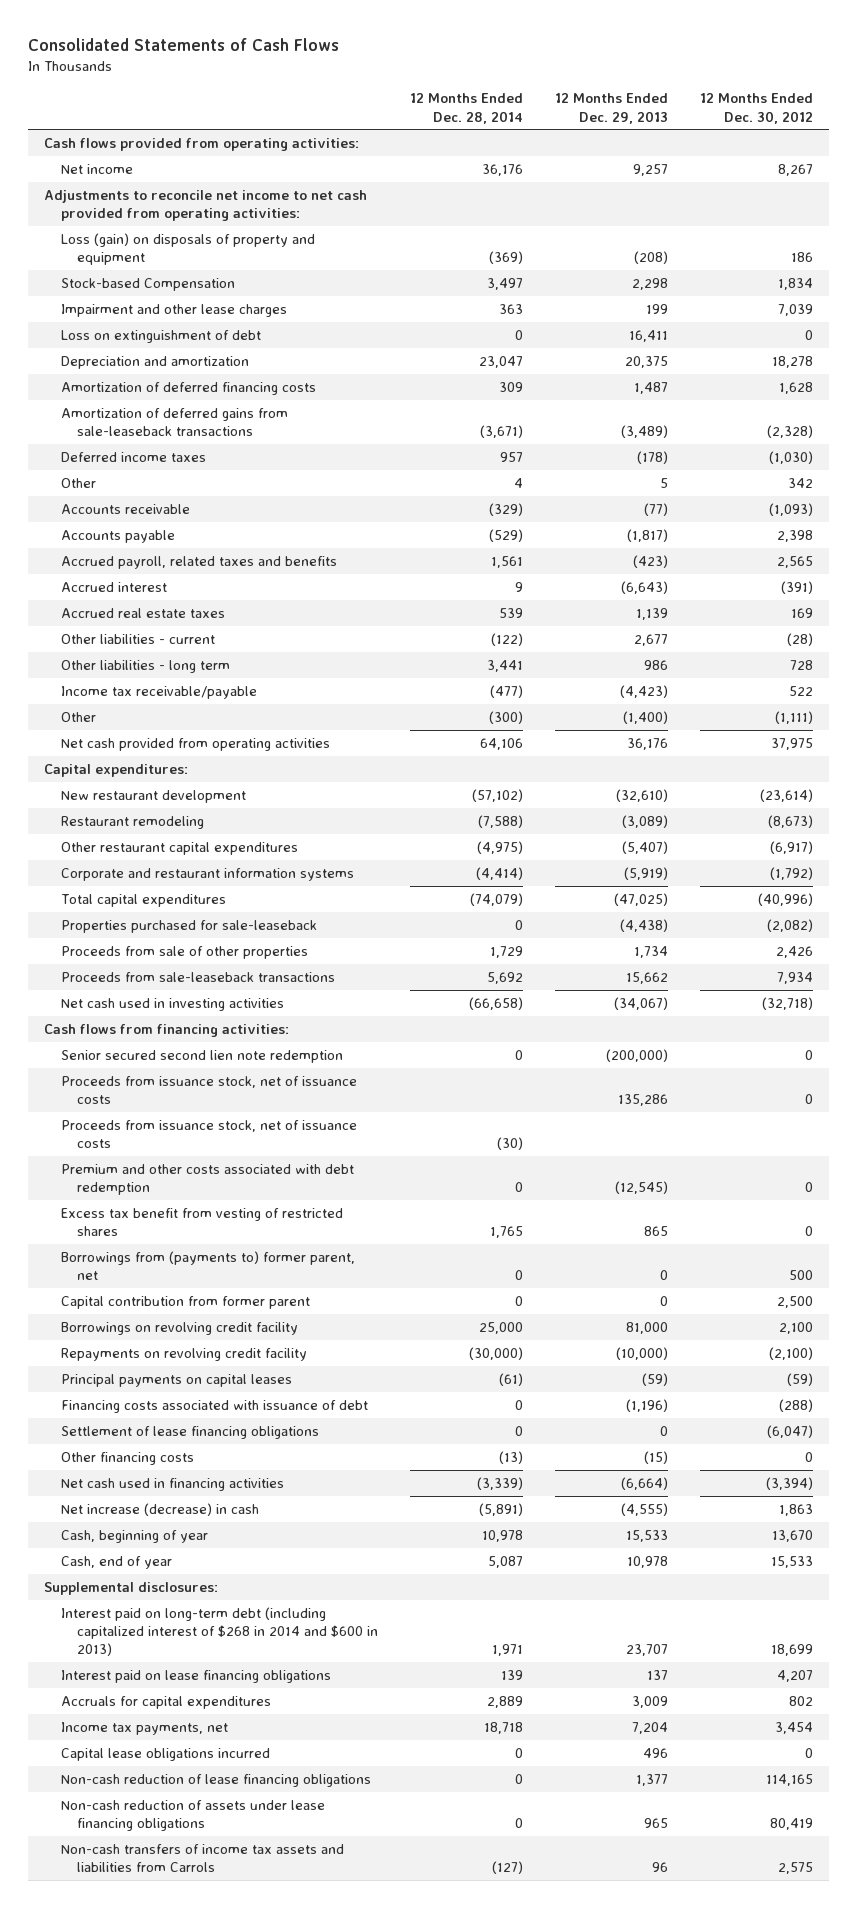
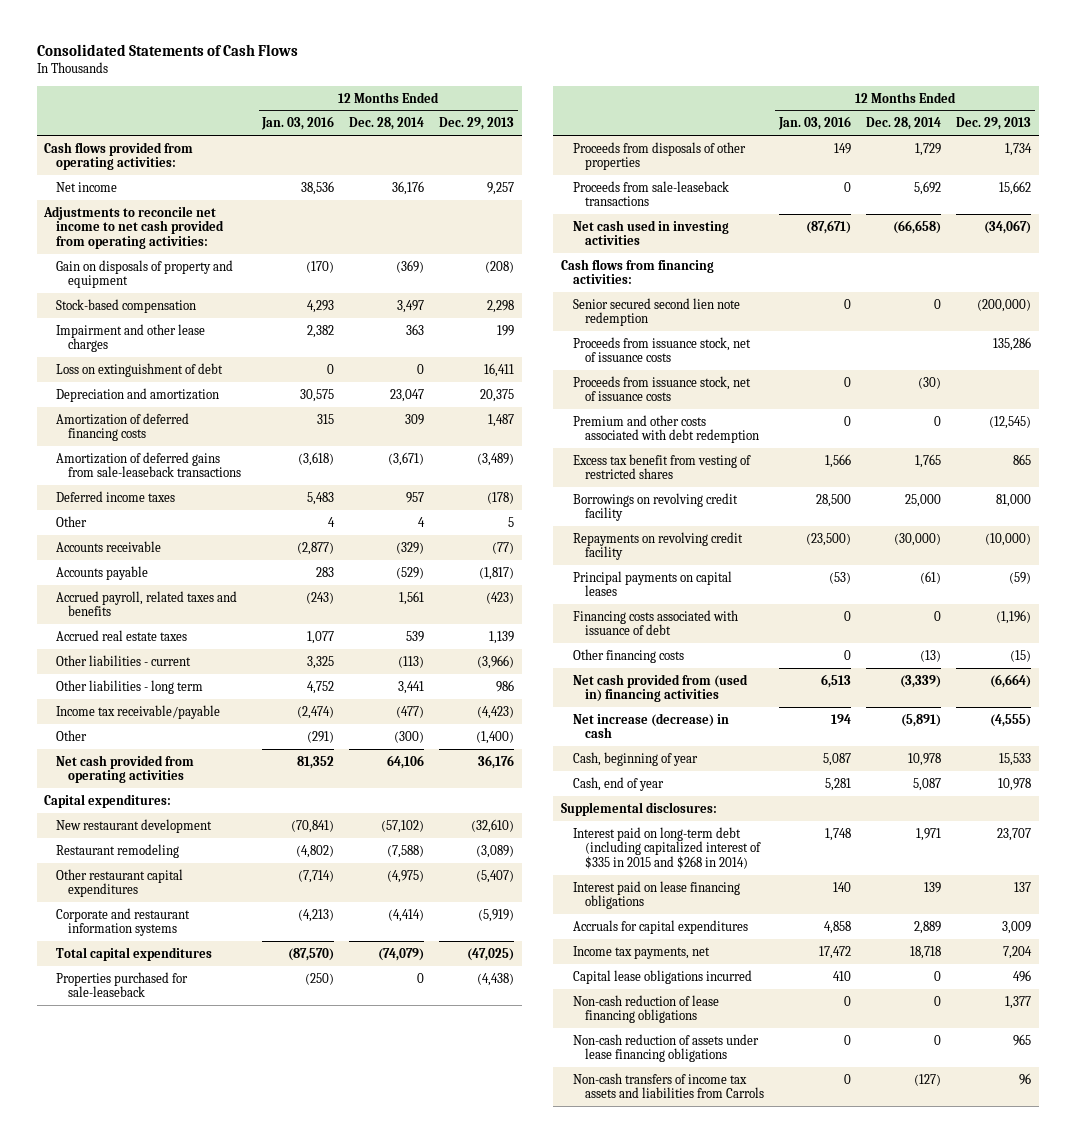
[700,93,814,124] 12 Months Ended Dec. 30, 2012 -> none
none -> [261,116,335,131] Jan. 03, 2016
[60,232,315,266] Loss (gain) on disposals of property and equipment -> [56,259,234,289] Gain on disposals of property and equipment
[60,277,235,291] Stock-based Compensation -> [56,298,197,313] Stock-based compensation
[60,581,167,592] Accrued interest -> none
[491,632,524,646] (122) -> [398,655,425,668] (113)
[634,633,669,646] 2,677 -> [477,654,515,669] (3,966)
[60,945,308,959] Proceeds from sale of other properties -> [572,141,746,171] Proceeds from disposals of other properties
[60,1250,355,1281] Borrowings from (payments to) former parent, net -> none
[60,1295,310,1309] Capital contribution from former parent -> none
[60,1425,319,1439] Settlement of lease financing obligations -> none
[60,1477,284,1491] Net cash used in financing activities -> [572,673,748,703] Net cash provided from (used in) financing activities
[60,1606,378,1657] Interest paid on long-term debt (including capitalized interest of $268 in 2014 and $600 in 2013) -> [572,826,761,869] Interest paid on long-term debt (including capitalized interest of $335 in 2015 and $268 in 2014)

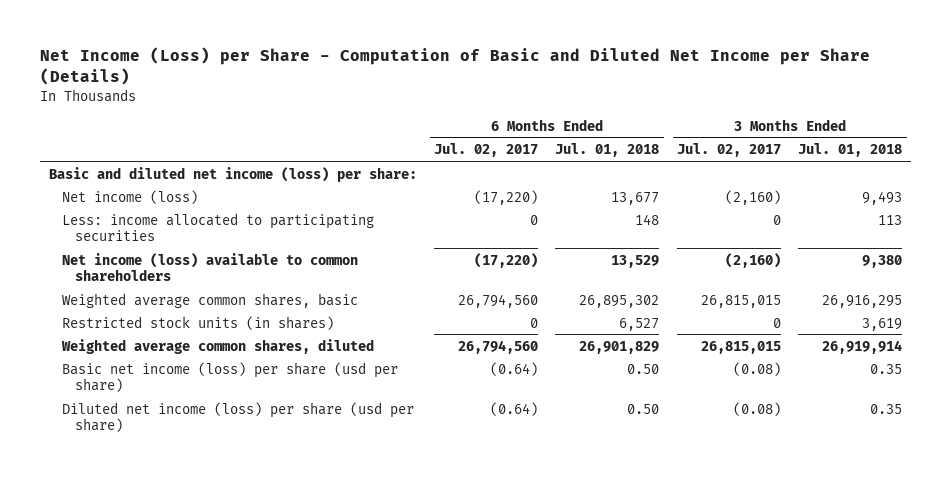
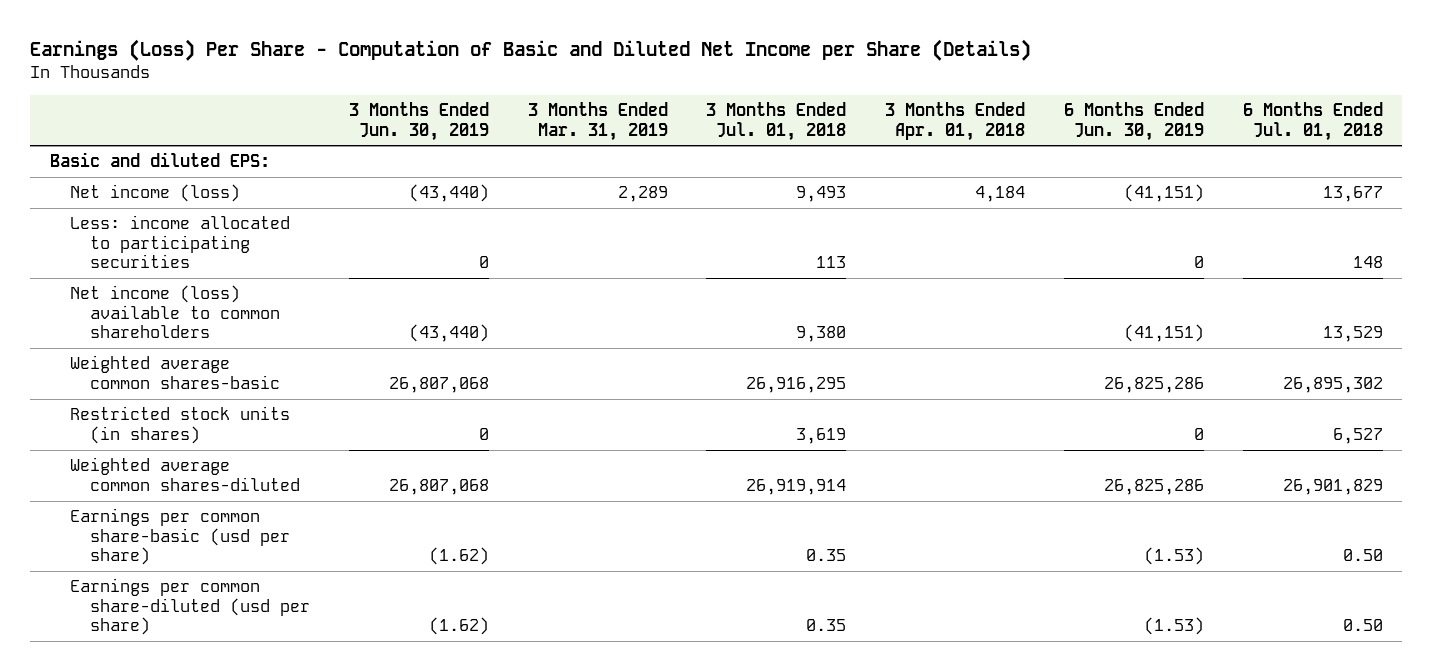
[39,47,870,86] Net Income (Loss) per Share - Computation of Basic and Diluted Net Income per Share (Details) -> [30,38,1032,61] Earnings (Loss) Per Share - Computation of Basic and Diluted Net Income per Share (Details)
[434,143,539,158] Jul. 02, 2017 -> none
[676,143,781,158] Jul. 02, 2017 -> none
none -> [348,102,489,141] 3 Months Ended Jun. 30, 2019
none -> [527,102,668,141] 3 Months Ended Mar. 31, 2019
none -> [885,102,1026,141] 3 Months Ended Apr. 01, 2018
none -> [1063,102,1204,141] 6 Months Ended Jun. 30, 2019
[48,166,417,182] Basic and diluted net income (loss) per share: -> [49,152,270,168] Basic and diluted EPS:
[61,292,358,308] Weighted average common shares, basic -> [69,355,281,389] Weighted average common shares-basic
[60,338,374,354] Weighted average common shares, diluted -> [69,457,301,491] Weighted average common shares-diluted
[61,361,398,392] Basic net income (loss) per share (usd per share) -> [69,508,291,566] Earnings per common share-basic (usd per share)
[61,401,414,432] Diluted net income (loss) per share (usd per share) -> [69,578,311,636] Earnings per common share-diluted (usd per share)

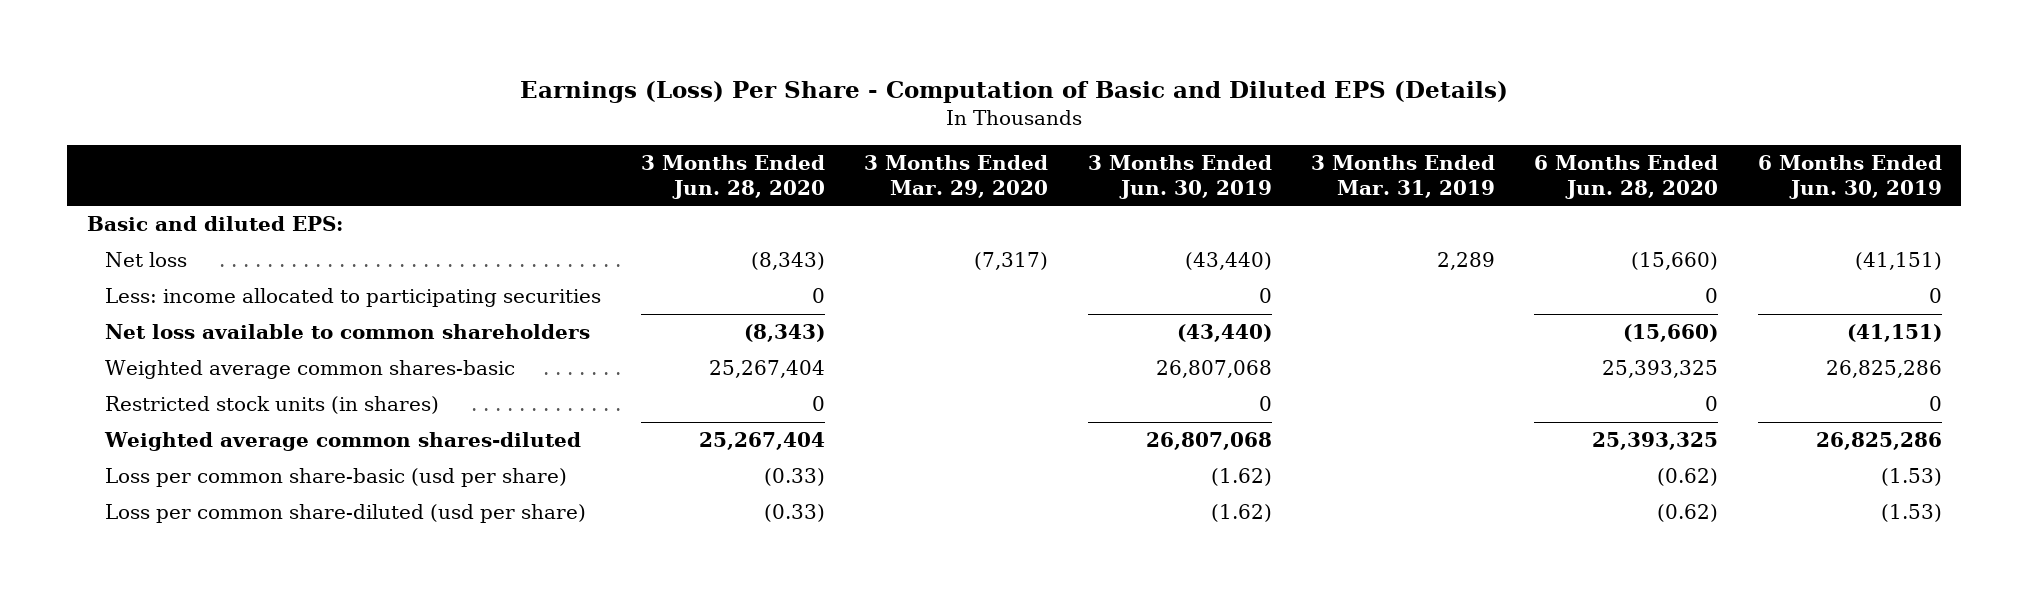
[30,38,1032,61] Earnings (Loss) Per Share - Computation of Basic and Diluted Net Income per Share (Details) -> [520,80,1509,103] Earnings (Loss) Per Share - Computation of Basic and Diluted EPS (Details)
[706,102,847,141] 3 Months Ended Jul. 01, 2018 -> none
[885,102,1026,141] 3 Months Ended Apr. 01, 2018 -> none
[1242,102,1383,141] 6 Months Ended Jul. 01, 2018 -> none
none -> [640,154,825,199] 3 Months Ended Jun. 28, 2020
none -> [864,154,1049,198] 3 Months Ended Mar. 29, 2020
none -> [1534,154,1719,199] 6 Months Ended Jun. 28, 2020
[69,184,240,203] Net income (loss) -> [105,252,188,268] Net loss
[69,285,281,339] Net income (loss) available to common shareholders -> [105,324,591,340] Net loss available to common shareholders
[69,508,291,566] Earnings per common share-basic (usd per share) -> [105,468,568,488] Loss per common share-basic (usd per share)
[69,578,311,636] Earnings per common share-diluted (usd per share) -> [105,504,587,524] Loss per common share-diluted (usd per share)

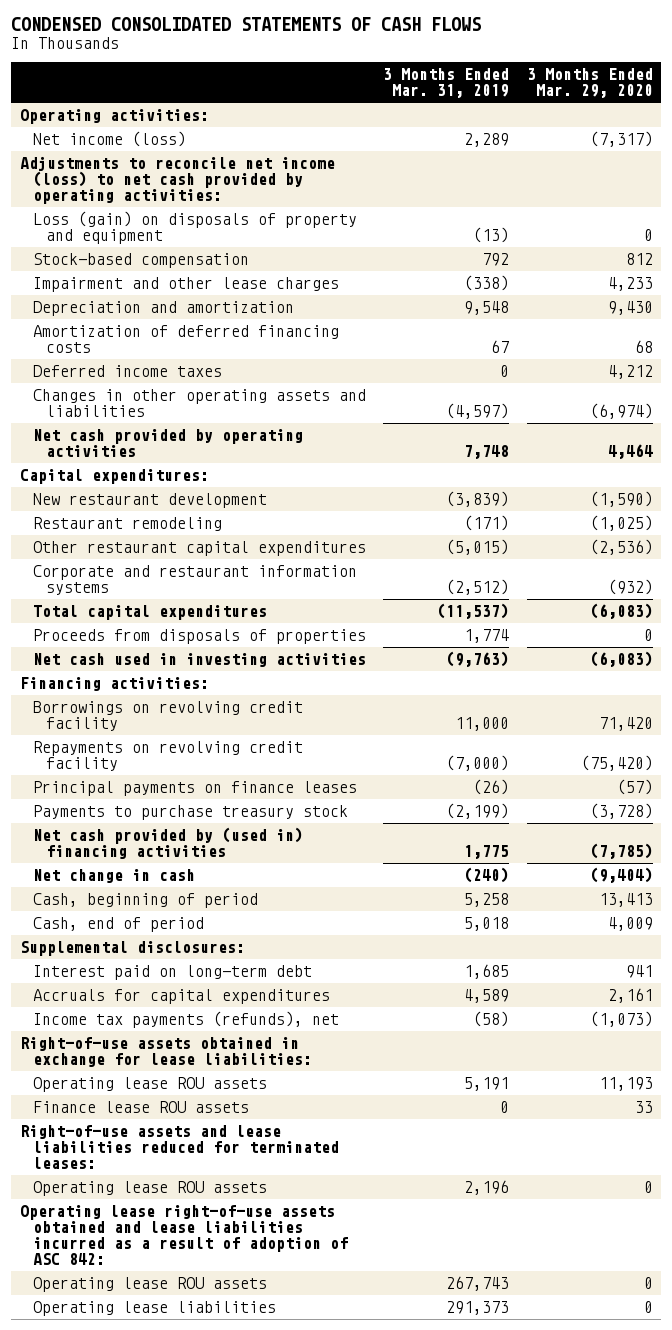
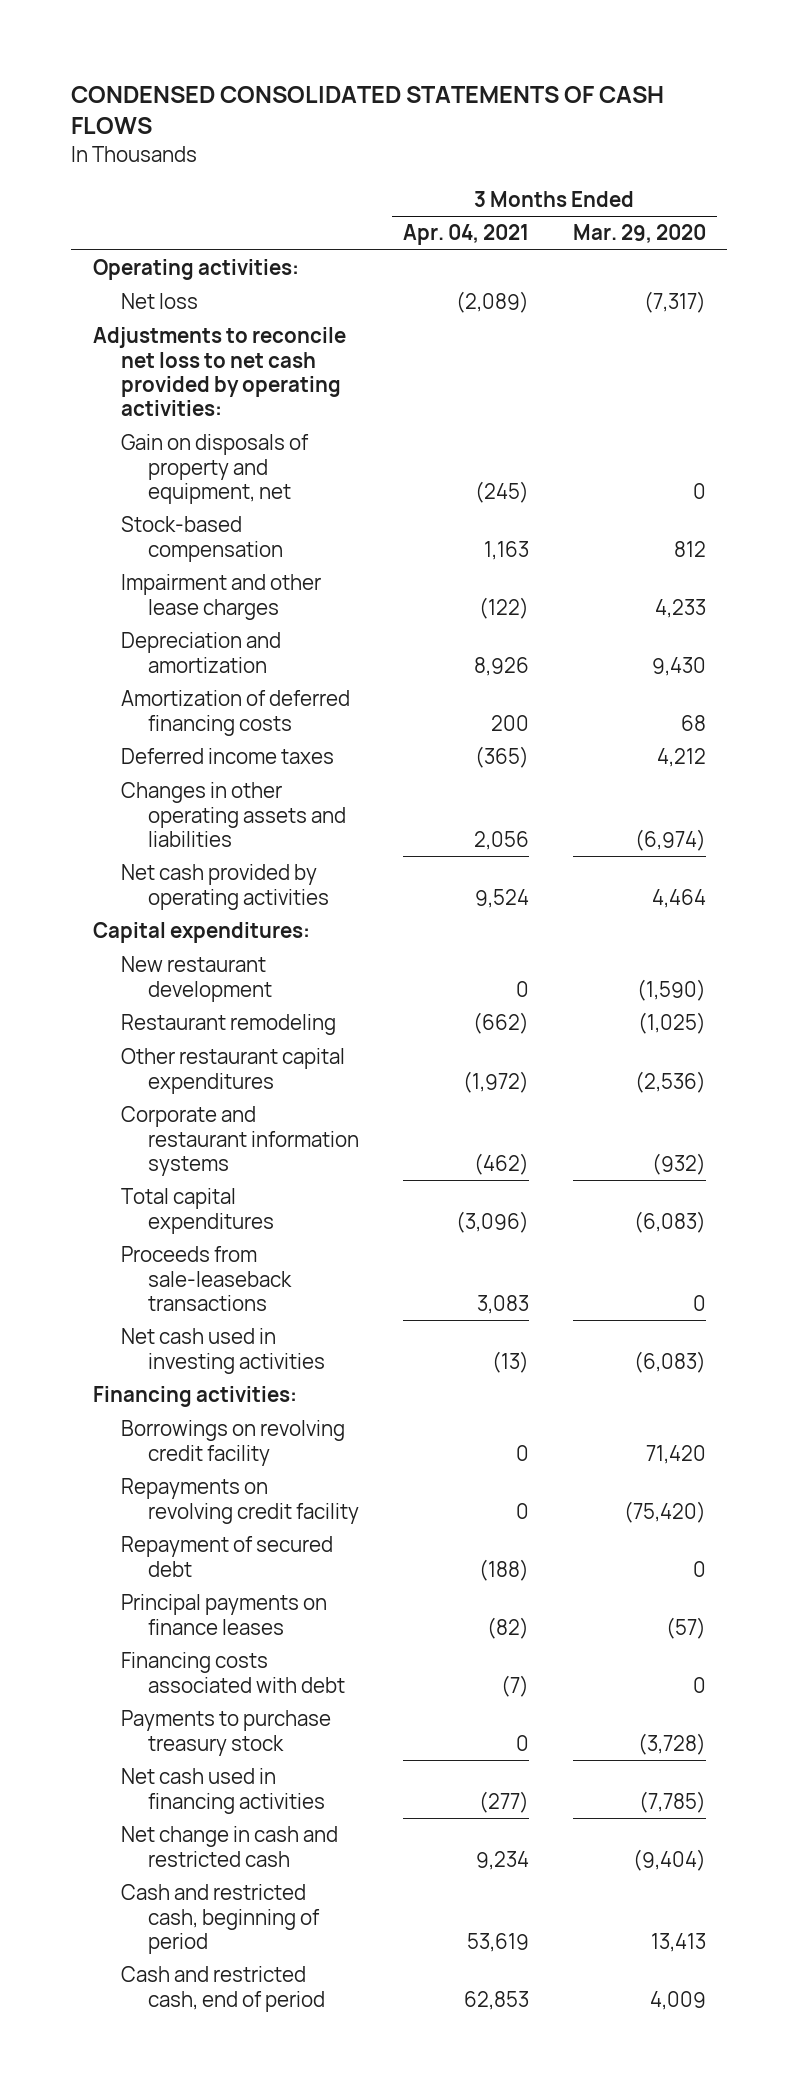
[383,68,510,99] 3 Months Ended Mar. 31, 2019 -> none
none -> [402,224,529,246] Apr. 04, 2021
[33,131,187,148] Net income (loss) -> [120,293,198,310] Net loss
[19,156,335,205] Adjustments to reconcile net income (loss) to net cash provided by operating activities: -> [93,327,347,417] Adjustments to reconcile net loss to net cash provided by operating activities:
[33,211,358,245] Loss (gain) on disposals of property and equipment -> [120,434,309,504] Gain on disposals of property and equipment, net
[33,629,367,645] Proceeds from disposals of properties -> none
none -> [120,1246,292,1311] Proceeds from sale-leaseback transactions
none -> [120,1536,333,1577] Repayment of secured debt
none -> [120,1652,345,1693] Financing costs associated with debt
[19,941,245,957] Supplemental disclosures: -> none
[33,965,313,981] Interest paid on long-term debt -> none
[33,989,331,1005] Accruals for capital expenditures -> none
[33,1011,340,1029] Income tax payments (refunds), net -> none
[19,1037,313,1068] Right-of-use assets obtained in exchange for lease liabilities: -> none
[33,1077,268,1093] Operating lease ROU assets -> none
[33,1101,250,1114] Finance lease ROU assets -> none
[19,1125,340,1170] Right-of-use assets and lease liabilities reduced for terminated leases: -> none
[33,1181,268,1197] Operating lease ROU assets -> none
[19,1205,349,1266] Operating lease right-of-use assets obtained and lease liabilities incurred as a result of adoption of ASC 842: -> none
[33,1277,268,1293] Operating lease ROU assets -> none
[33,1301,277,1317] Operating lease liabilities -> none
[33,827,304,860] Net cash provided by (used in) financing activities -> [120,1768,325,1814] Net cash used in financing activities
[33,869,196,884] Net change in cash -> [120,1826,338,1867] Net change in cash and restricted cash
[33,893,259,909] Cash, beginning of period -> [120,1884,320,1954] Cash and restricted cash, beginning of period
[33,917,205,933] Cash, end of period -> [120,1966,325,2012] Cash and restricted cash, end of period

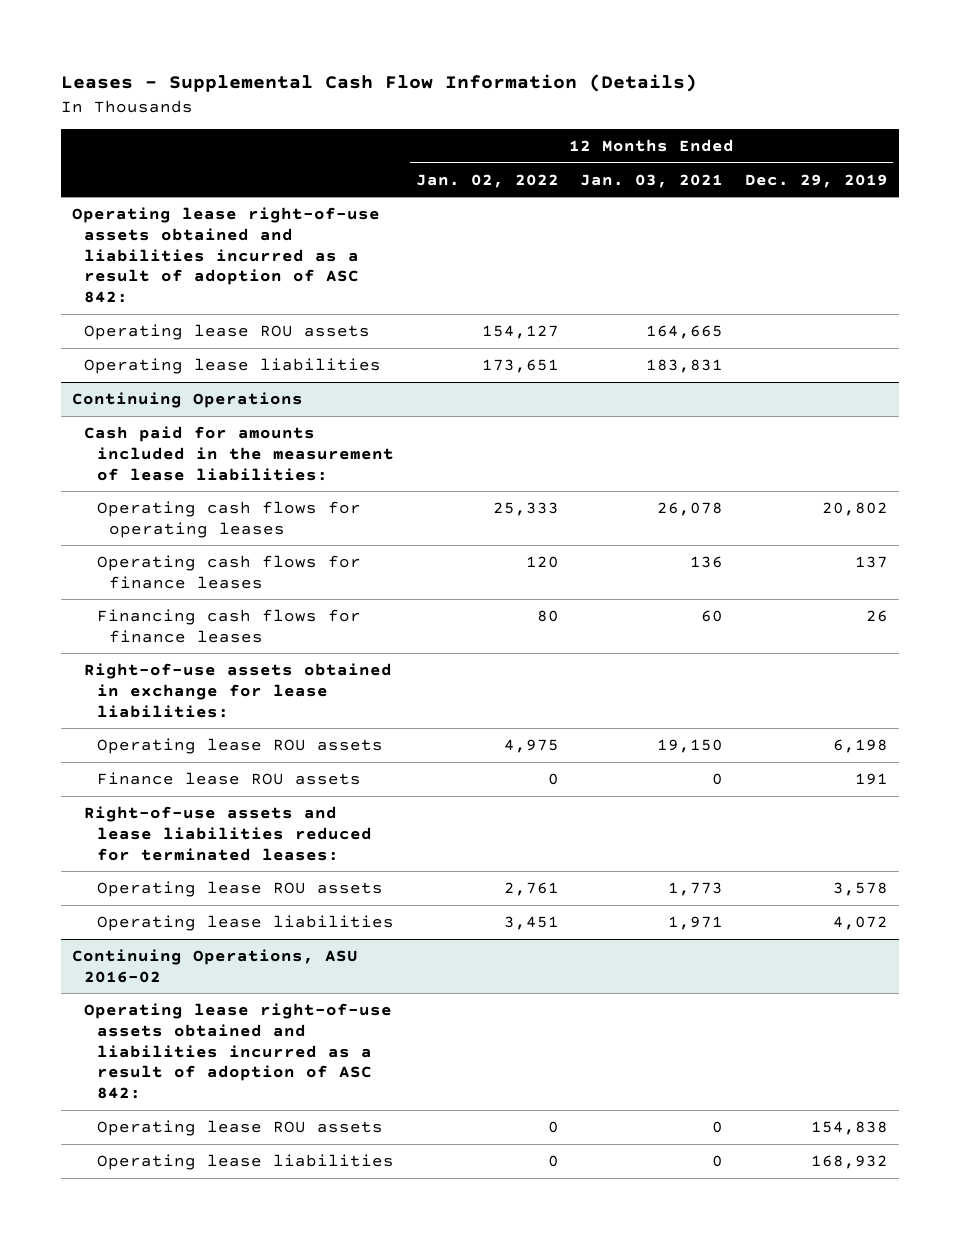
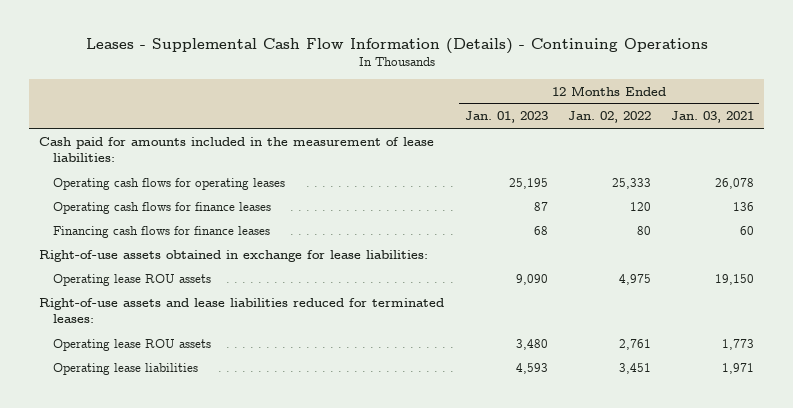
[61,74,698,93] Leases - Supplemental Cash Flow Information (Details) -> [85,37,708,54] Leases - Supplemental Cash Flow Information (Details) - Continuing Operations
[744,173,888,188] Dec. 29, 2019 -> none
none -> [464,111,548,124] Jan. 01, 2023
[71,206,380,304] Operating lease right-of-use assets obtained and liabilities incurred as a result of adoption of ASC 842: -> none
[84,323,371,340] Operating lease ROU assets -> none
[84,357,382,374] Operating lease liabilities -> none
[71,391,303,408] Continuing Operations -> none
[96,771,361,785] Finance lease ROU assets -> none
[71,948,358,983] Continuing Operations, ASU 2016-02 -> none
[84,1002,393,1100] Operating lease right-of-use assets obtained and liabilities incurred as a result of adoption of ASC 842: -> none
[96,1119,383,1136] Operating lease ROU assets -> none
[96,1153,394,1170] Operating lease liabilities -> none

